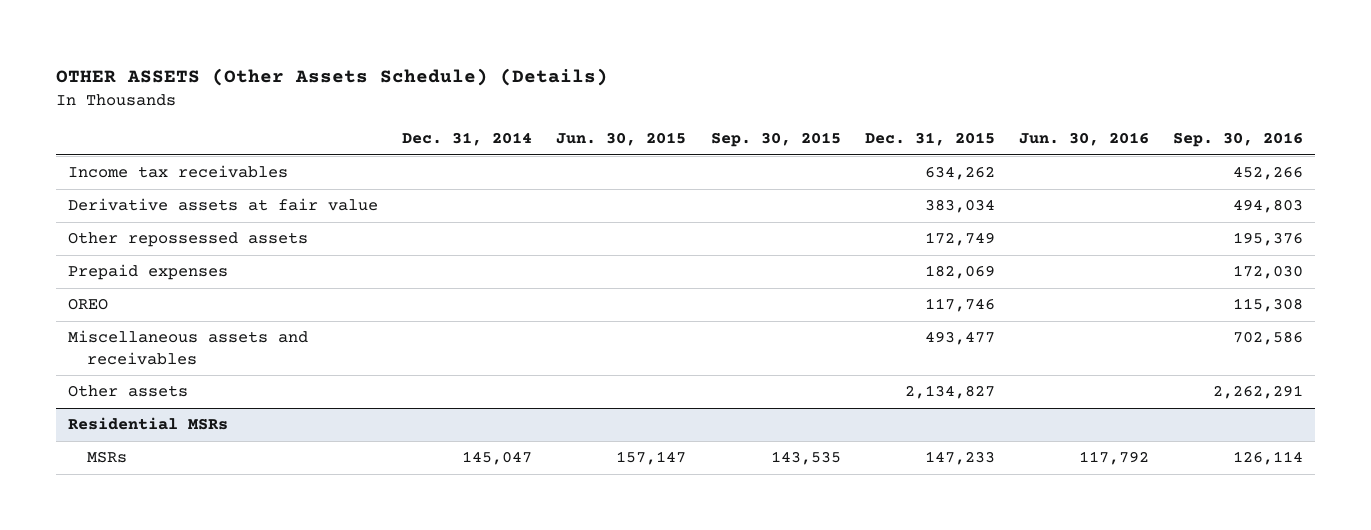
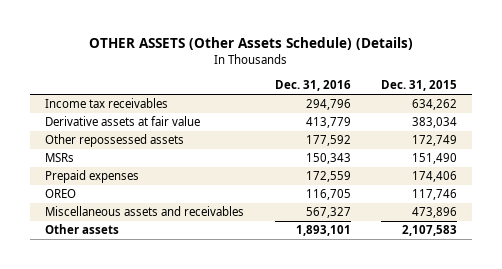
[402,132,533,147] Dec. 31, 2014 -> none
[556,132,687,147] Jun. 30, 2015 -> none
[710,132,841,148] Sep. 30, 2015 -> none
[1018,132,1149,147] Jun. 30, 2016 -> none
[1172,132,1303,148] Sep. 30, 2016 -> none
none -> [274,80,351,92] Dec. 31, 2016
none -> [45,153,75,163] MSRs
[924,265,995,280] 182,069 -> [412,171,458,183] 174,406
[68,417,229,431] Residential MSRs -> none
[87,451,128,464] MSRs -> none
[924,331,995,346] 493,477 -> [412,207,458,219] 473,896
[904,385,995,400] 2,134,827 -> [402,225,458,237] 2,107,583

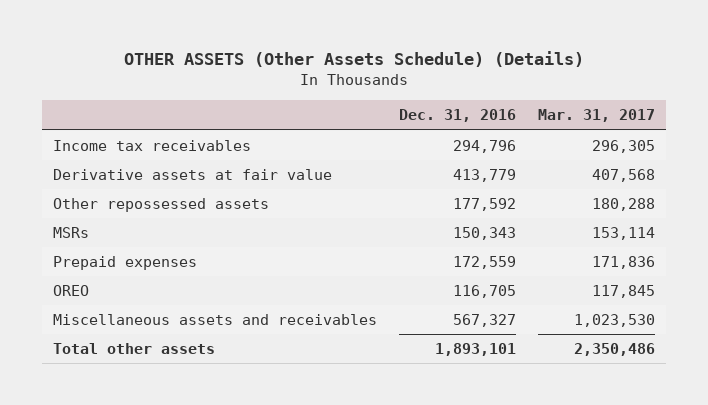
[381,80,458,92] Dec. 31, 2015 -> none
none -> [537,109,655,123] Mar. 31, 2017
[45,224,120,235] Other assets -> [52,343,215,355] Total other assets

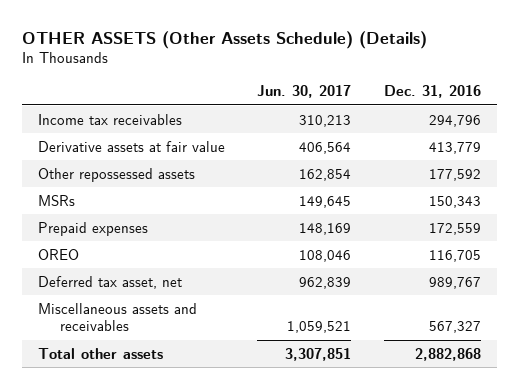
[537,109,655,123] Mar. 31, 2017 -> none
none -> [257,85,352,99] Jun. 30, 2017
none -> [37,275,182,289] Deferred tax asset, net
[434,343,516,357] 1,893,101 -> [414,347,481,361] 2,882,868

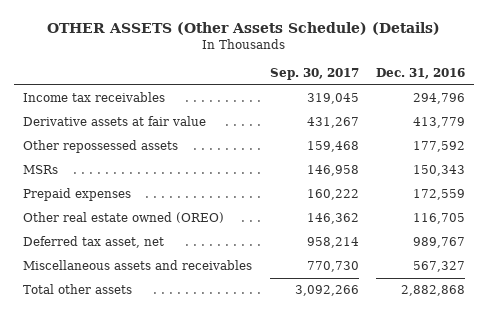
[257,85,352,99] Jun. 30, 2017 -> none
none -> [269,67,359,80] Sep. 30, 2017
[37,248,79,260] OREO -> [22,212,224,224] Other real estate owned (OREO)

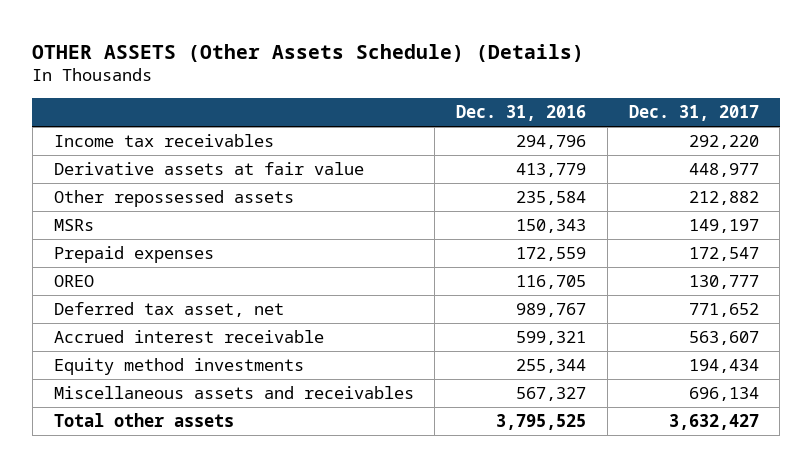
[269,67,359,80] Sep. 30, 2017 -> none
none -> [628,105,759,122] Dec. 31, 2017
[413,141,466,153] 177,592 -> [516,191,587,206] 235,584
[22,212,224,224] Other real estate owned (OREO) -> [53,275,94,288] OREO
none -> [53,330,324,344] Accrued interest receivable
none -> [53,358,304,376] Equity method investments
[401,285,466,297] 2,882,868 -> [496,414,587,431] 3,795,525

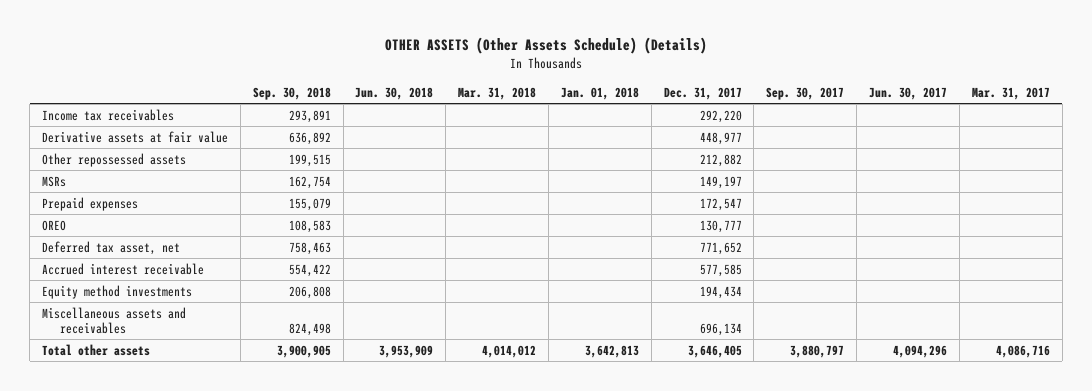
[456,105,587,122] Dec. 31, 2016 -> none
none -> [252,86,331,100] Sep. 30, 2018
none -> [355,86,434,100] Jun. 30, 2018
none -> [458,86,537,100] Mar. 31, 2018
none -> [560,86,639,100] Jan. 01, 2018
none -> [766,86,845,100] Sep. 30, 2017
none -> [869,86,948,100] Jun. 30, 2017
none -> [971,86,1050,100] Mar. 31, 2017
[688,331,759,346] 563,607 -> [699,263,742,277] 577,585
[668,414,759,431] 3,632,427 -> [687,344,742,358] 3,646,405

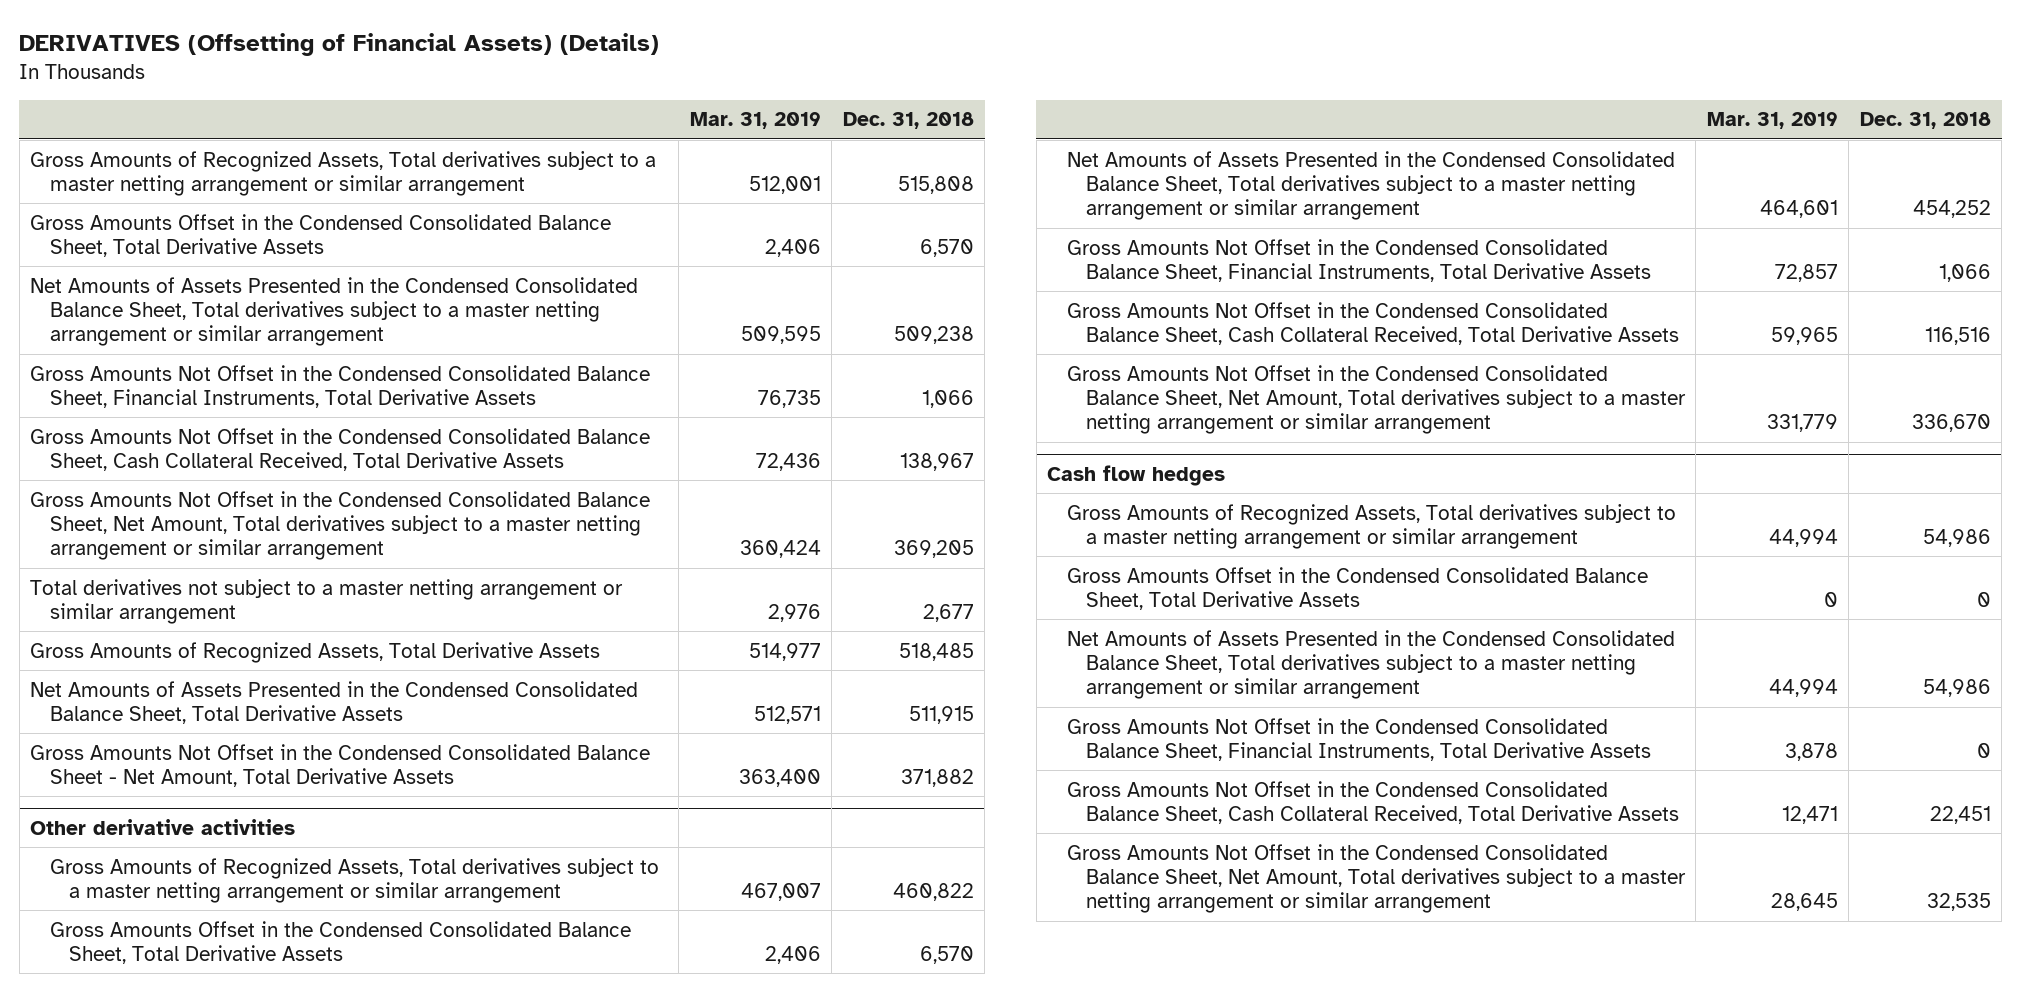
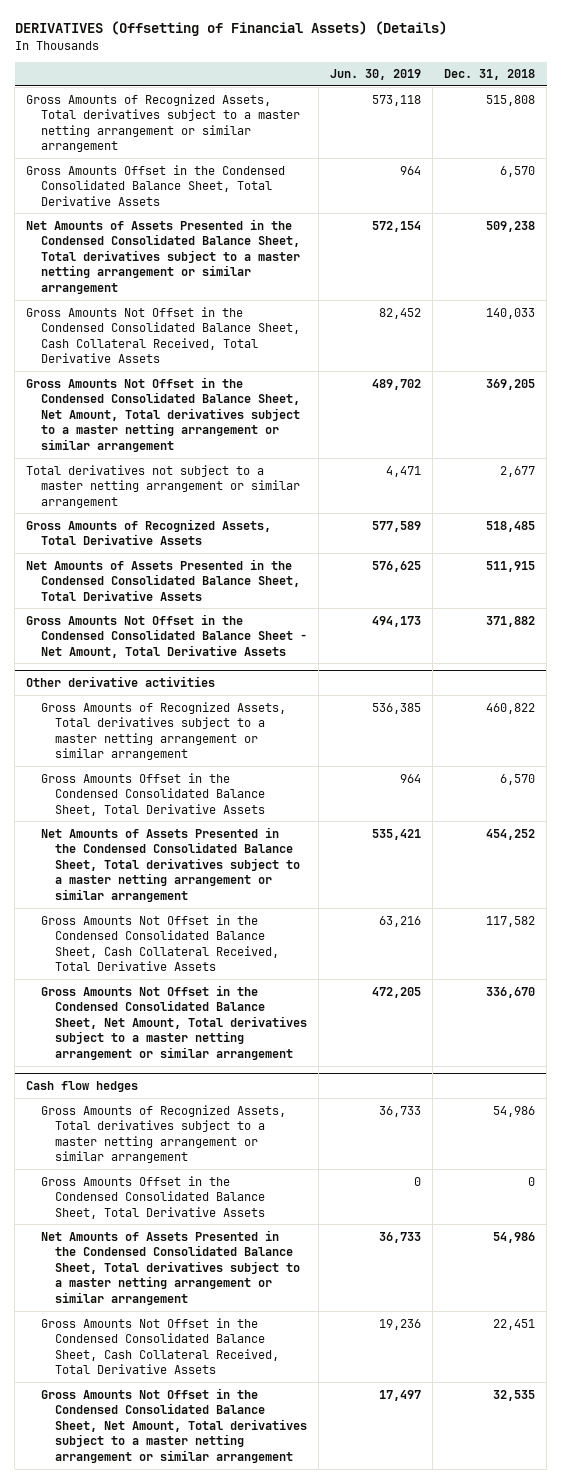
[689,112,821,130] Mar. 31, 2019 -> none
none -> [330,69,422,81] Jun. 30, 2019
[30,364,651,408] Gross Amounts Not Offset in the Condensed Consolidated Balance Sheet, Financial Instruments, Total Derivative Assets -> none
[899,452,974,471] 138,967 -> [486,307,536,319] 140,033
[1066,238,1651,282] Gross Amounts Not Offset in the Condensed Consolidated Balance Sheet, Financial Instruments, Total Derivative Assets -> none
[1924,326,1991,345] 116,516 -> [486,915,536,927] 117,582
[1066,717,1651,761] Gross Amounts Not Offset in the Condensed Consolidated Balance Sheet, Financial Instruments, Total Derivative Assets -> none

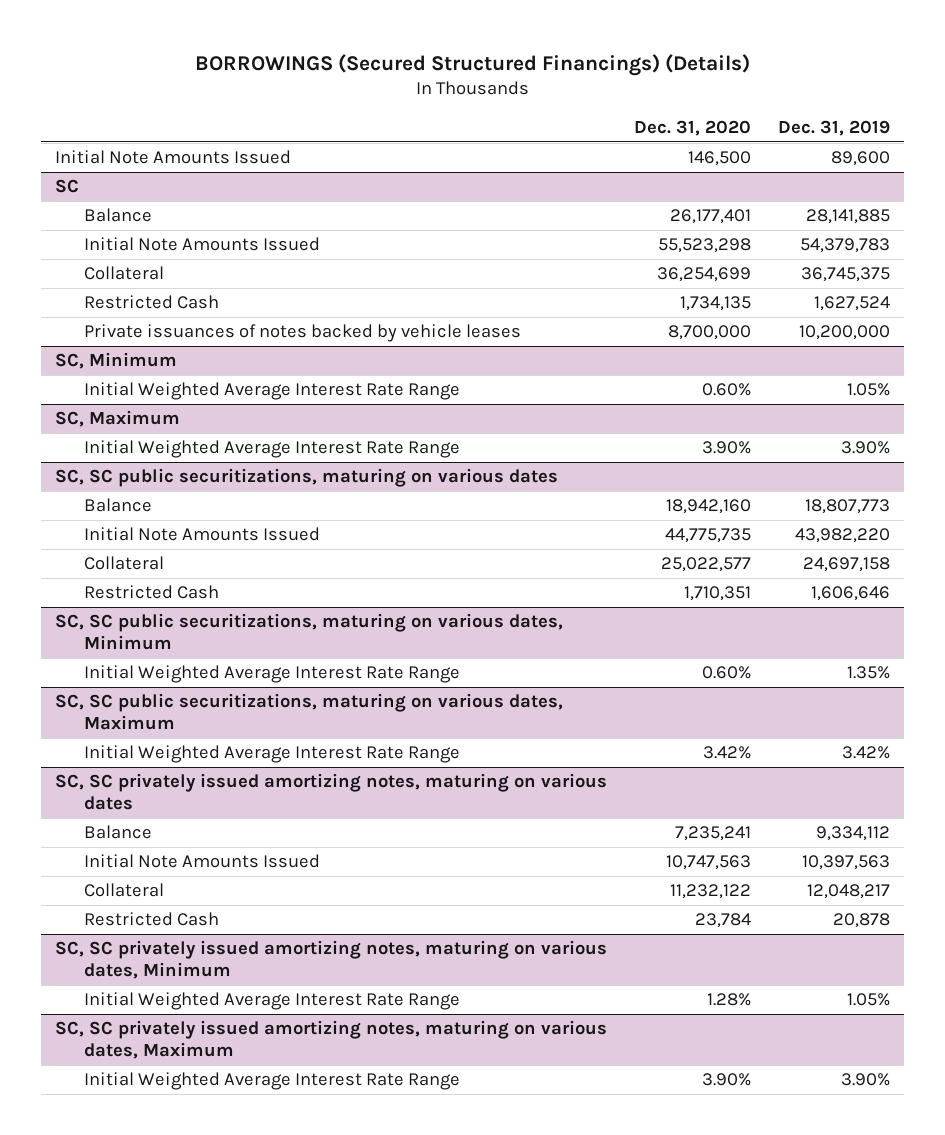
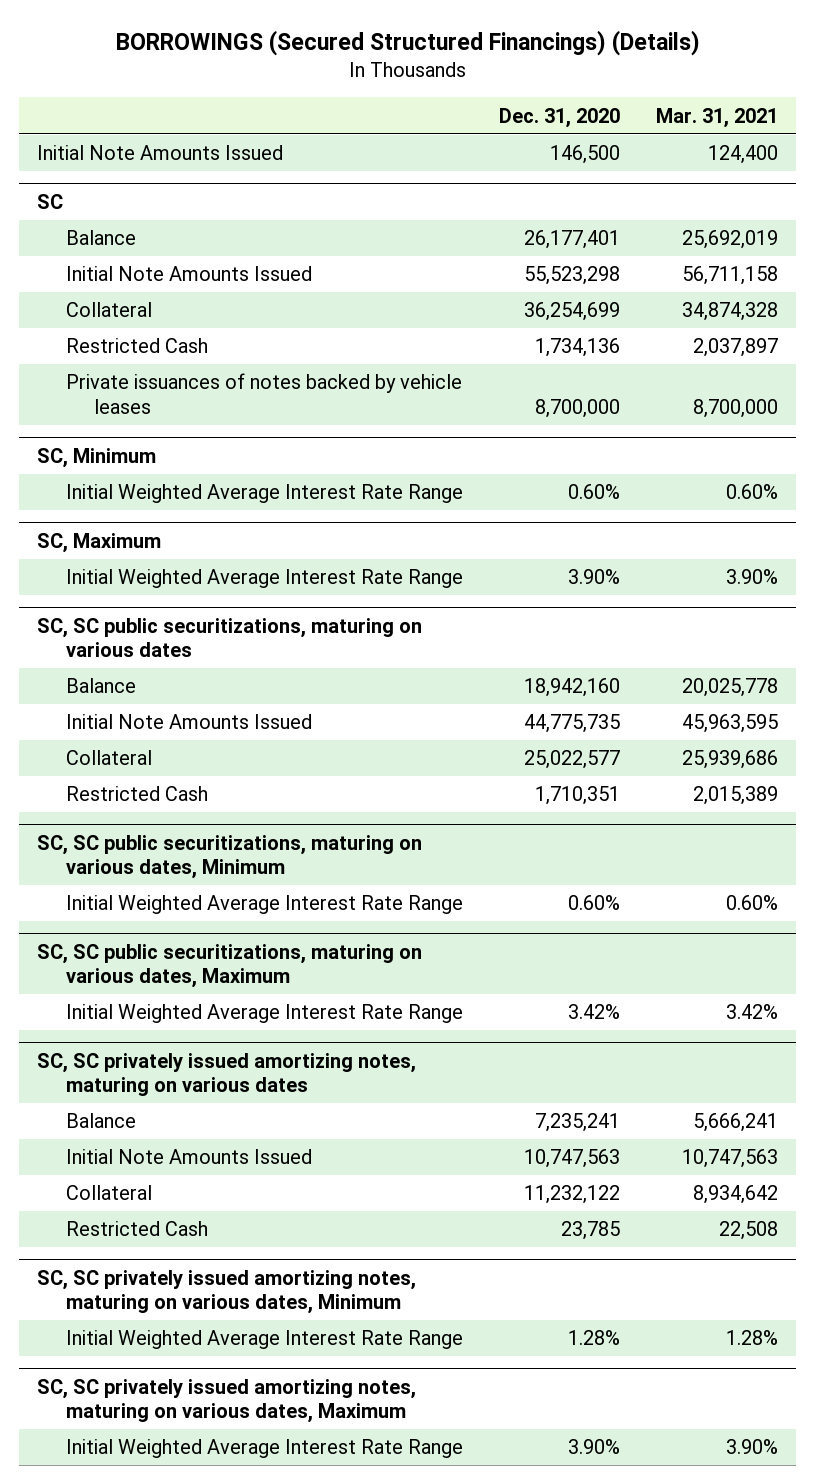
[778,119,891,136] Dec. 31, 2019 -> none
none -> [656,107,779,128] Mar. 31, 2021
[680,296,752,312] 1,734,135 -> [535,338,621,358] 1,734,136
[695,913,752,929] 23,784 -> [561,1221,621,1241] 23,785

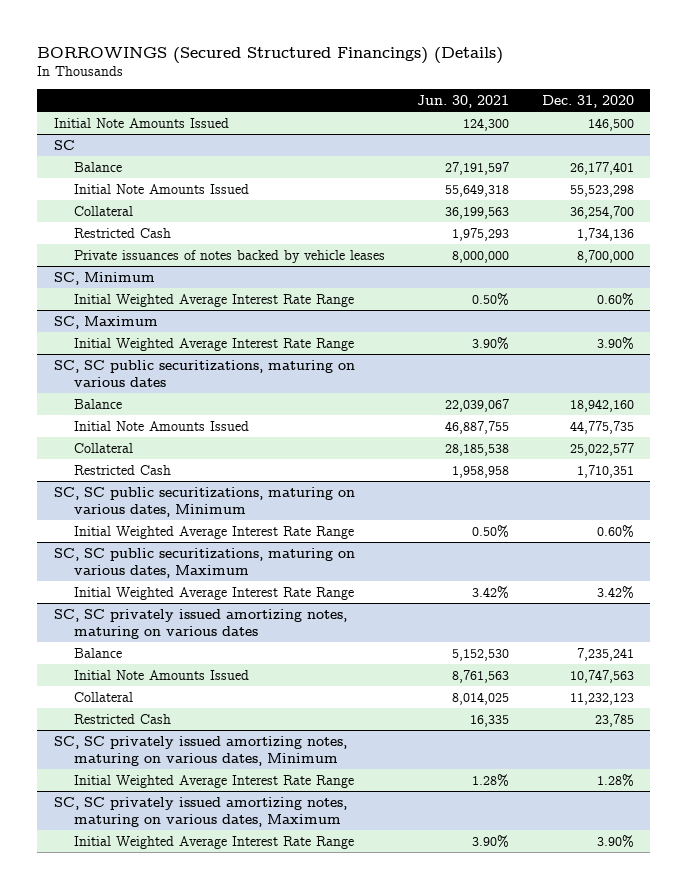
[656,107,779,128] Mar. 31, 2021 -> none
none -> [417,94,510,108] Jun. 30, 2021
[524,302,621,322] 36,254,699 -> [570,205,635,219] 36,254,700
[524,1185,621,1205] 11,232,122 -> [570,692,635,705] 11,232,123

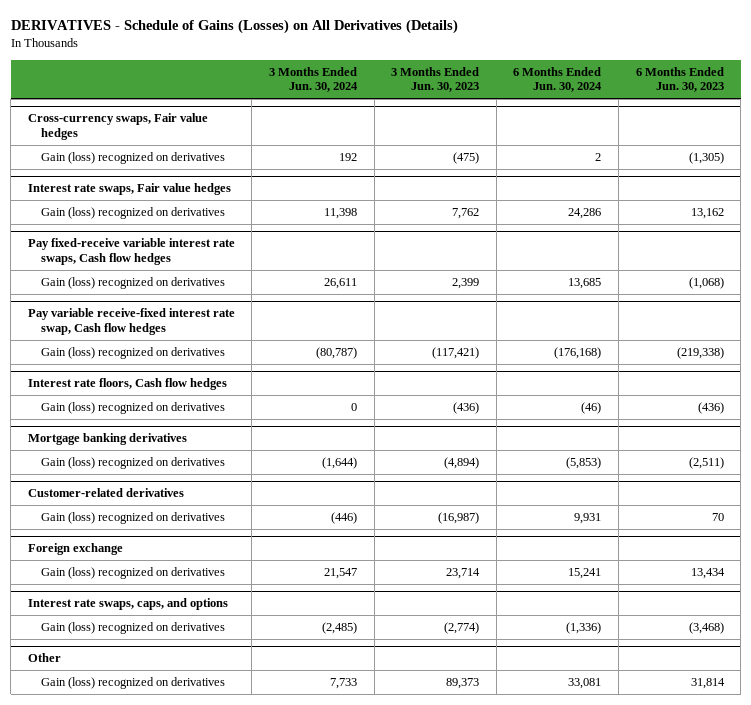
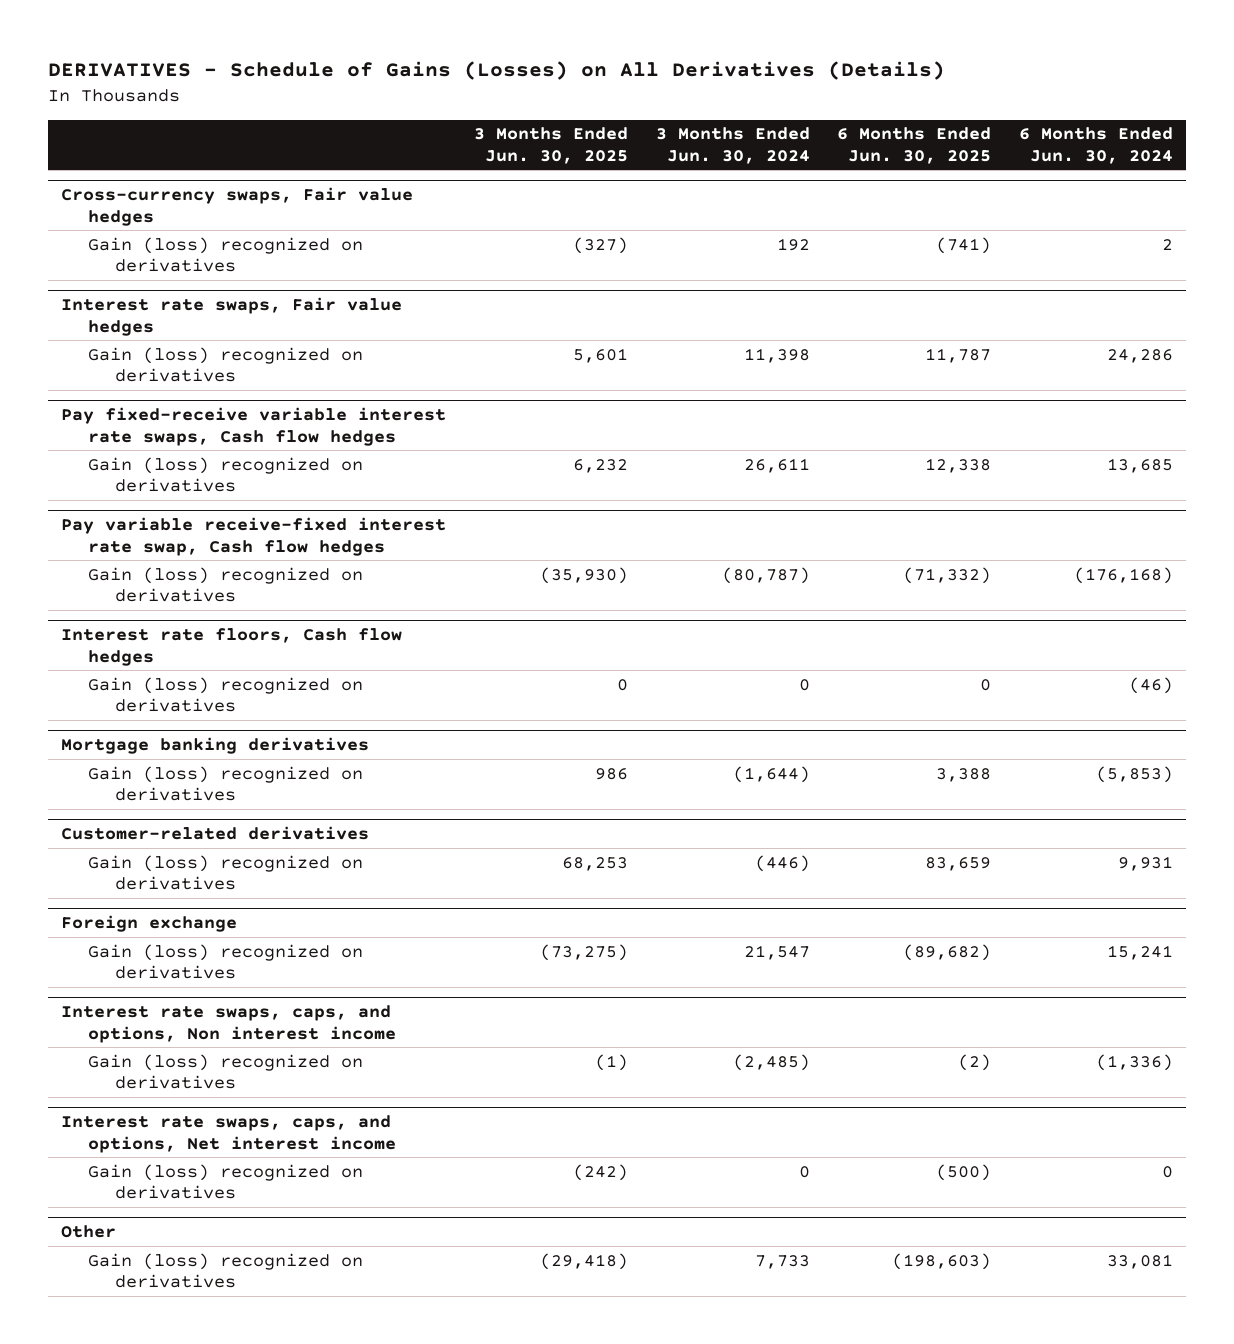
[391,66,480,93] 3 Months Ended Jun. 30, 2023 -> none
[635,66,724,93] 6 Months Ended Jun. 30, 2023 -> none
none -> [473,127,628,164] 3 Months Ended Jun. 30, 2025
none -> [837,127,992,164] 6 Months Ended Jun. 30, 2025
[27,598,228,611] Interest rate swaps, caps, and options -> [61,1005,397,1043] Interest rate swaps, caps, and options, Non interest income
none -> [61,1115,397,1153] Interest rate swaps, caps, and options, Net interest income
none -> [88,1163,364,1200] Gain (loss) recognized on derivatives

